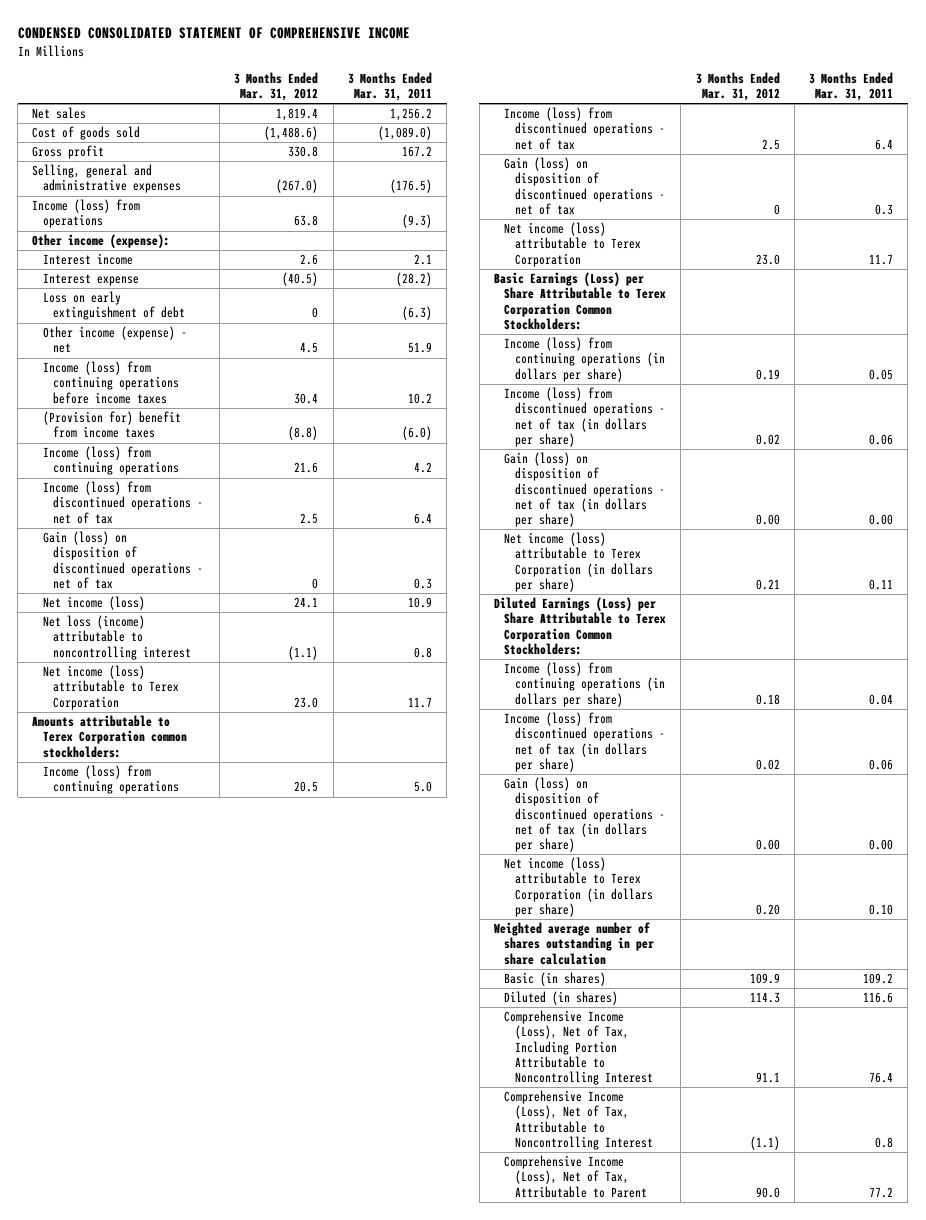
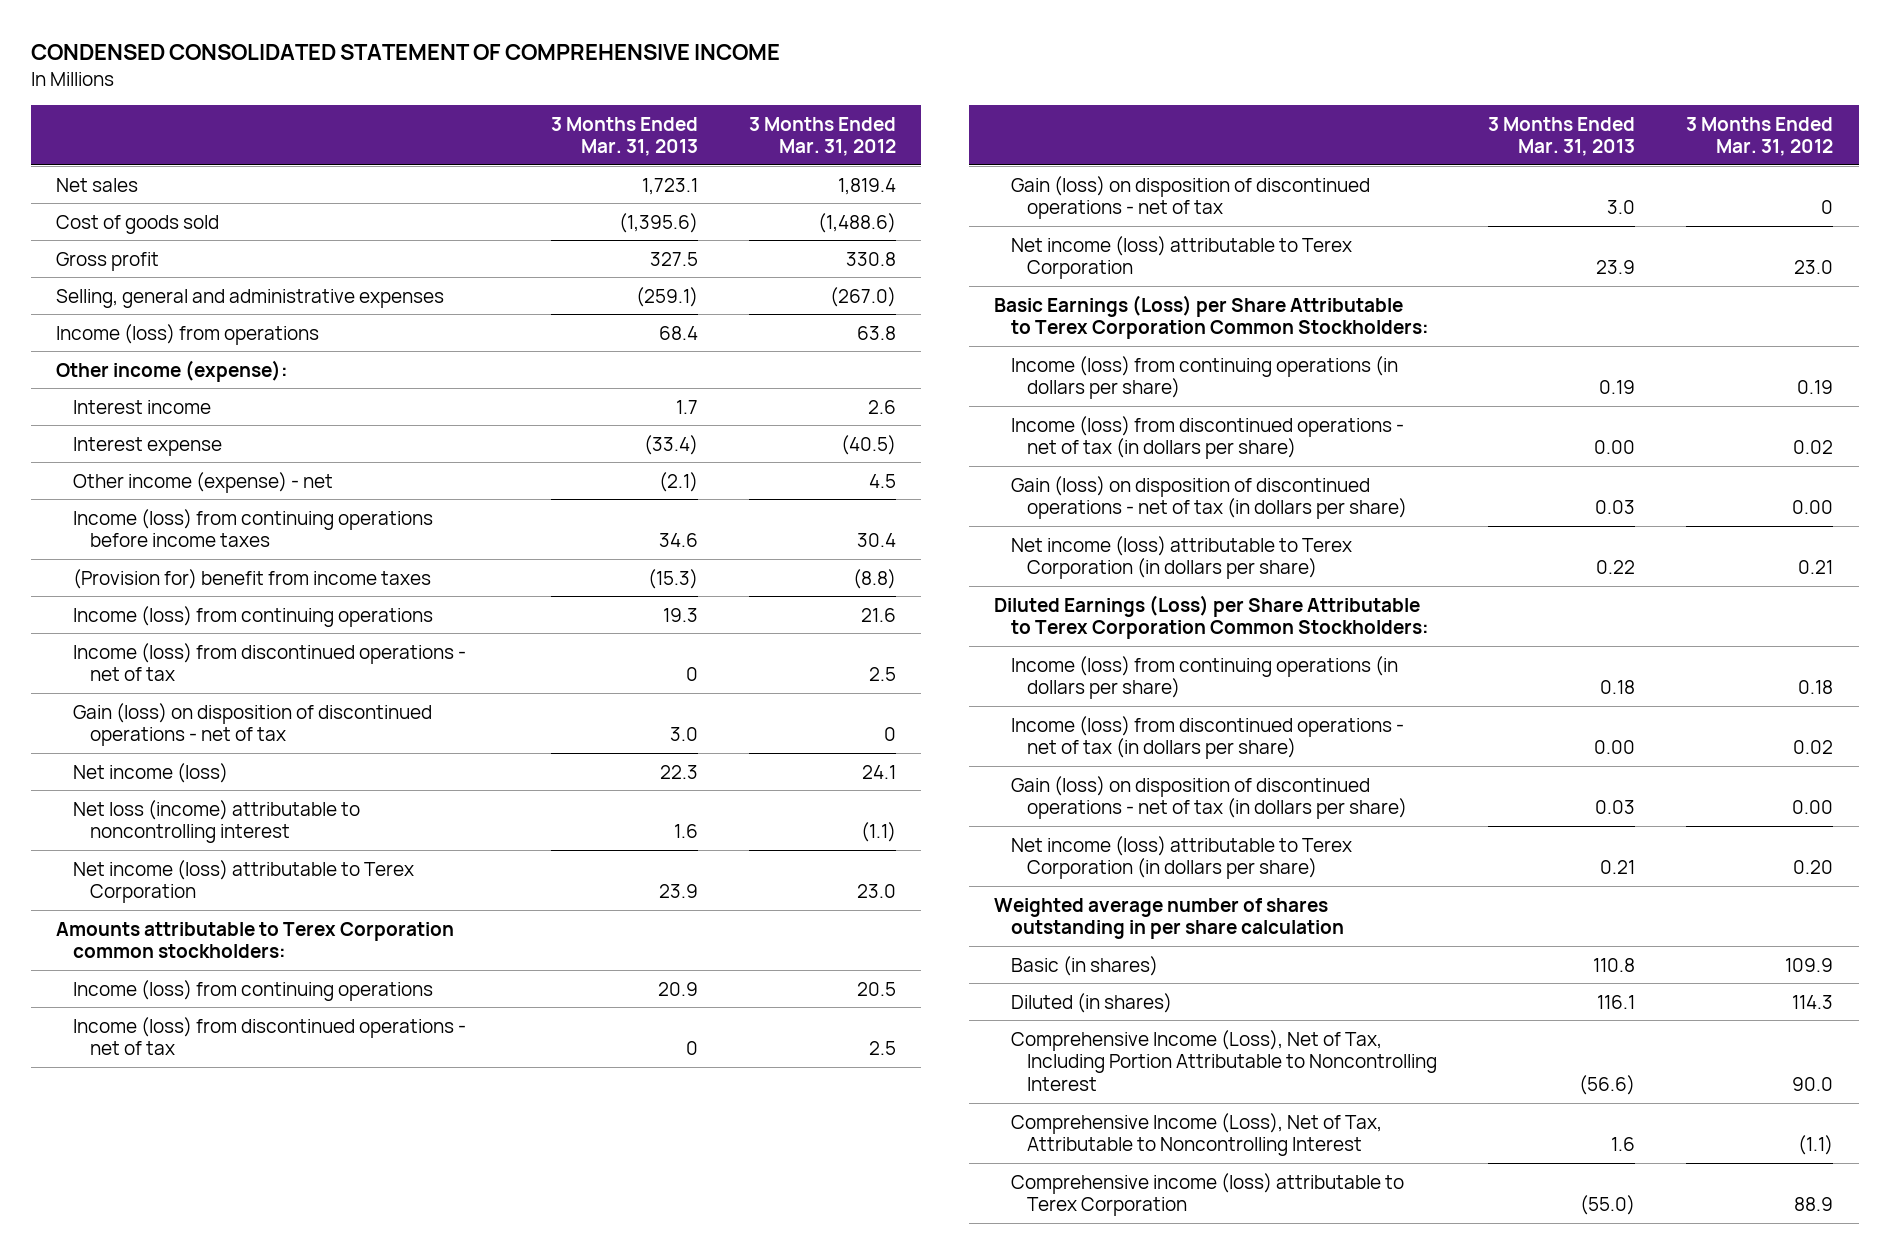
[347,71,432,101] 3 Months Ended Mar. 31, 2011 -> none
none -> [550,116,698,157] 3 Months Ended Mar. 31, 2013
[42,291,186,321] Loss on early extinguishment of debt -> none
[755,1072,780,1084] 91.1 -> [1792,1076,1834,1091] 90.0
[504,1155,647,1198] Comprehensive Income (Loss), Net of Tax, Attributable to Parent -> [1010,1172,1404,1217] Comprehensive income (loss) attributable to Terex Corporation
[755,1186,780,1198] 90.0 -> [1794,1197,1834,1212] 88.9

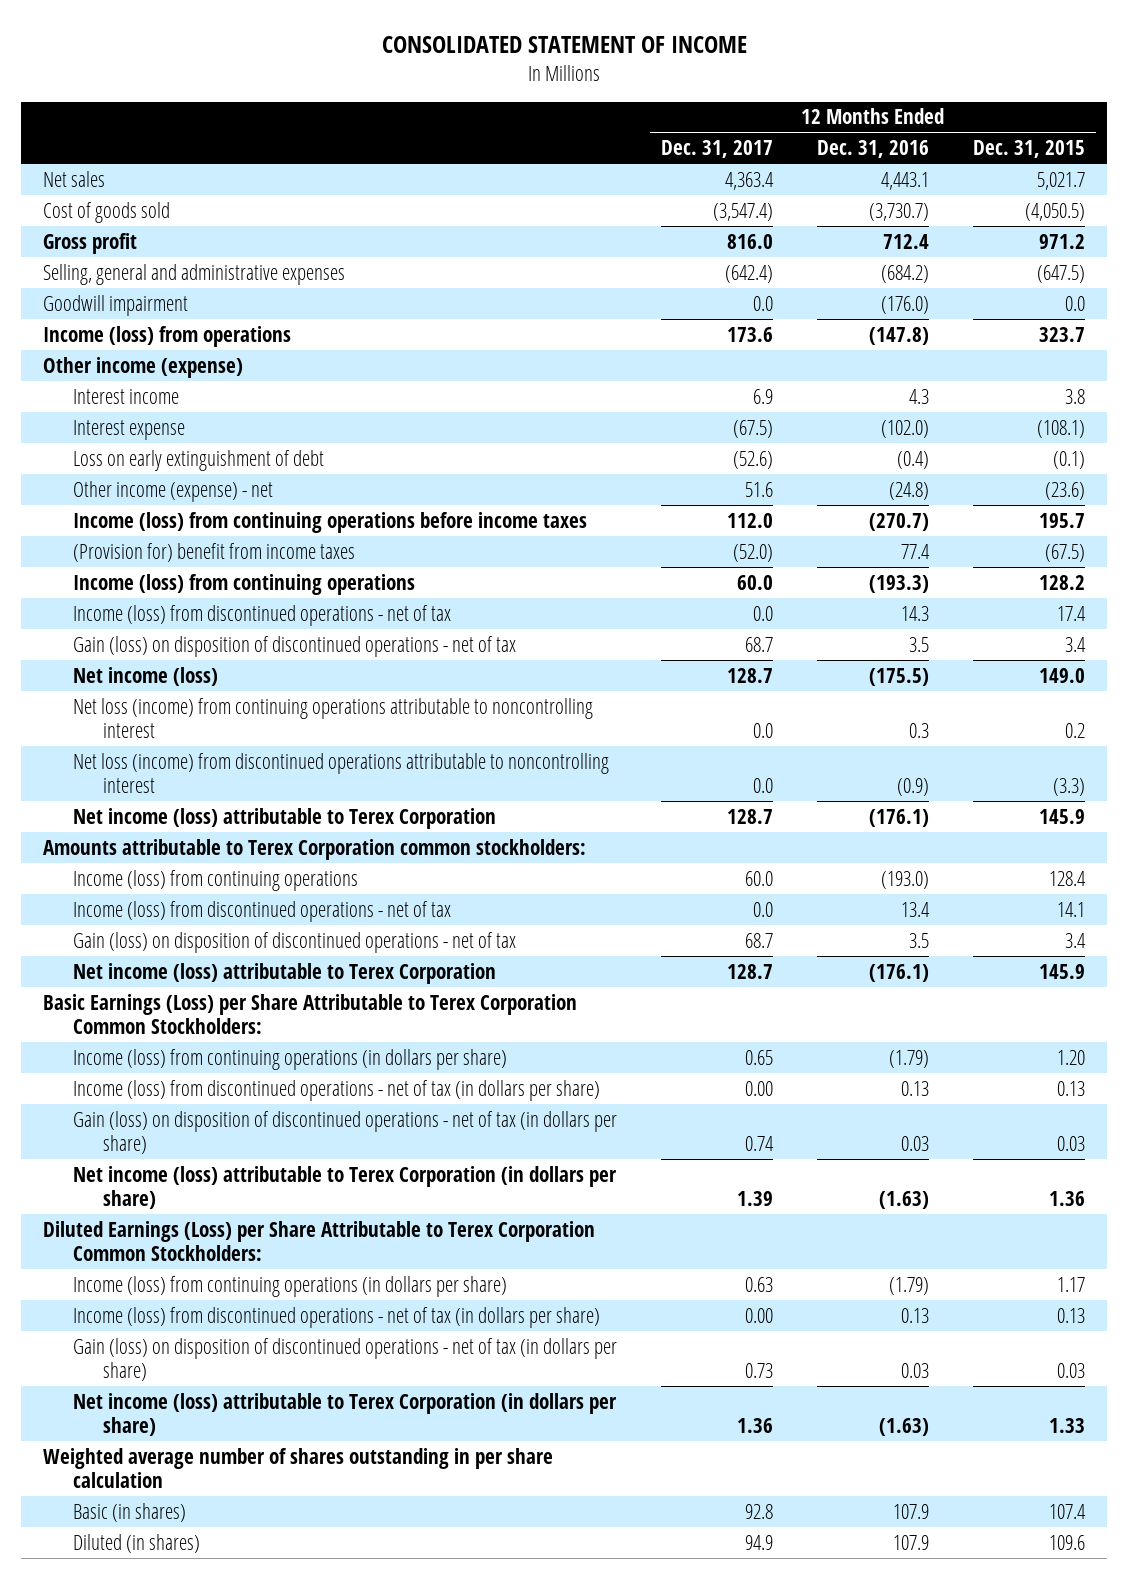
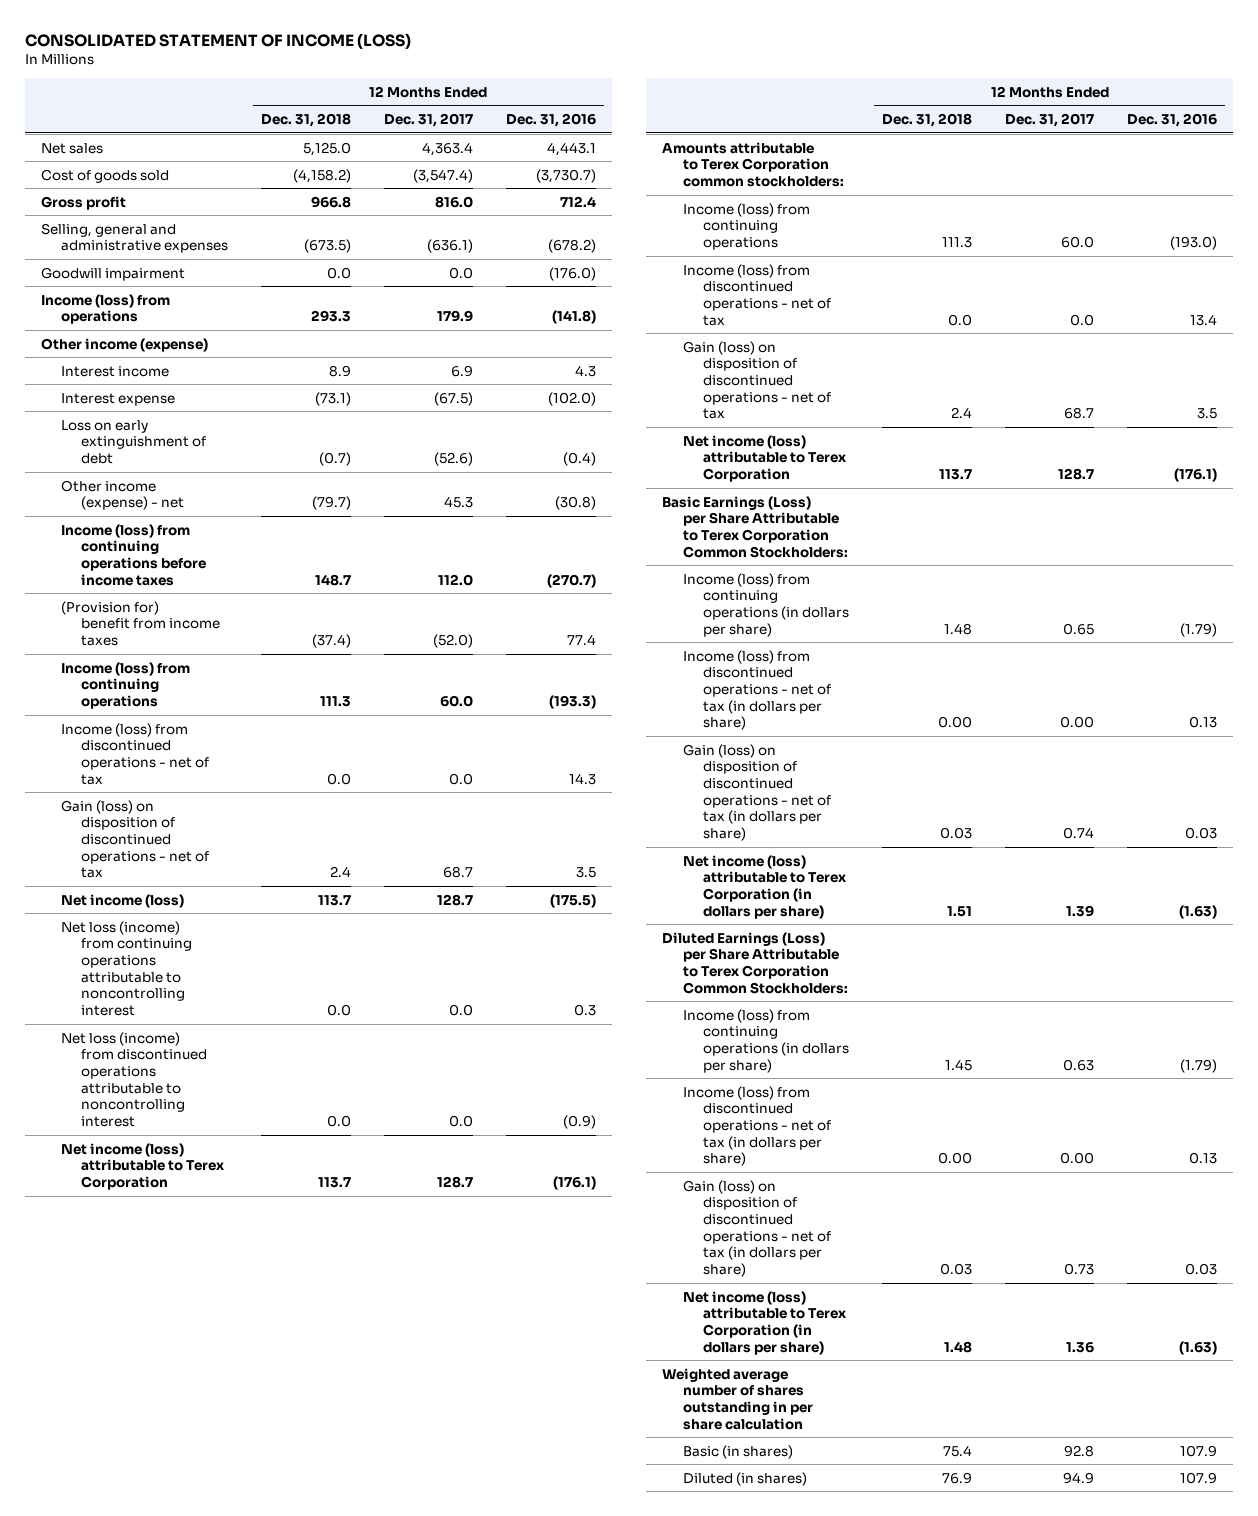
[382,36,748,54] CONSOLIDATED STATEMENT OF INCOME -> [24,32,411,49] CONSOLIDATED STATEMENT OF INCOME (LOSS)
[972,140,1085,159] Dec. 31, 2015 -> none
none -> [261,112,352,127] Dec. 31, 2018
[725,264,774,283] (642.4) -> [426,239,473,254] (636.1)
[880,264,929,283] (684.2) -> [547,239,596,254] (678.2)
[727,326,774,342] 173.6 -> [436,310,473,323] 179.9
[868,326,929,345] (147.8) -> [551,310,596,325] (141.8)
[745,481,774,497] 51.6 -> [443,496,473,509] 45.3
[888,481,929,500] (24.8) -> [554,496,596,511] (30.8)

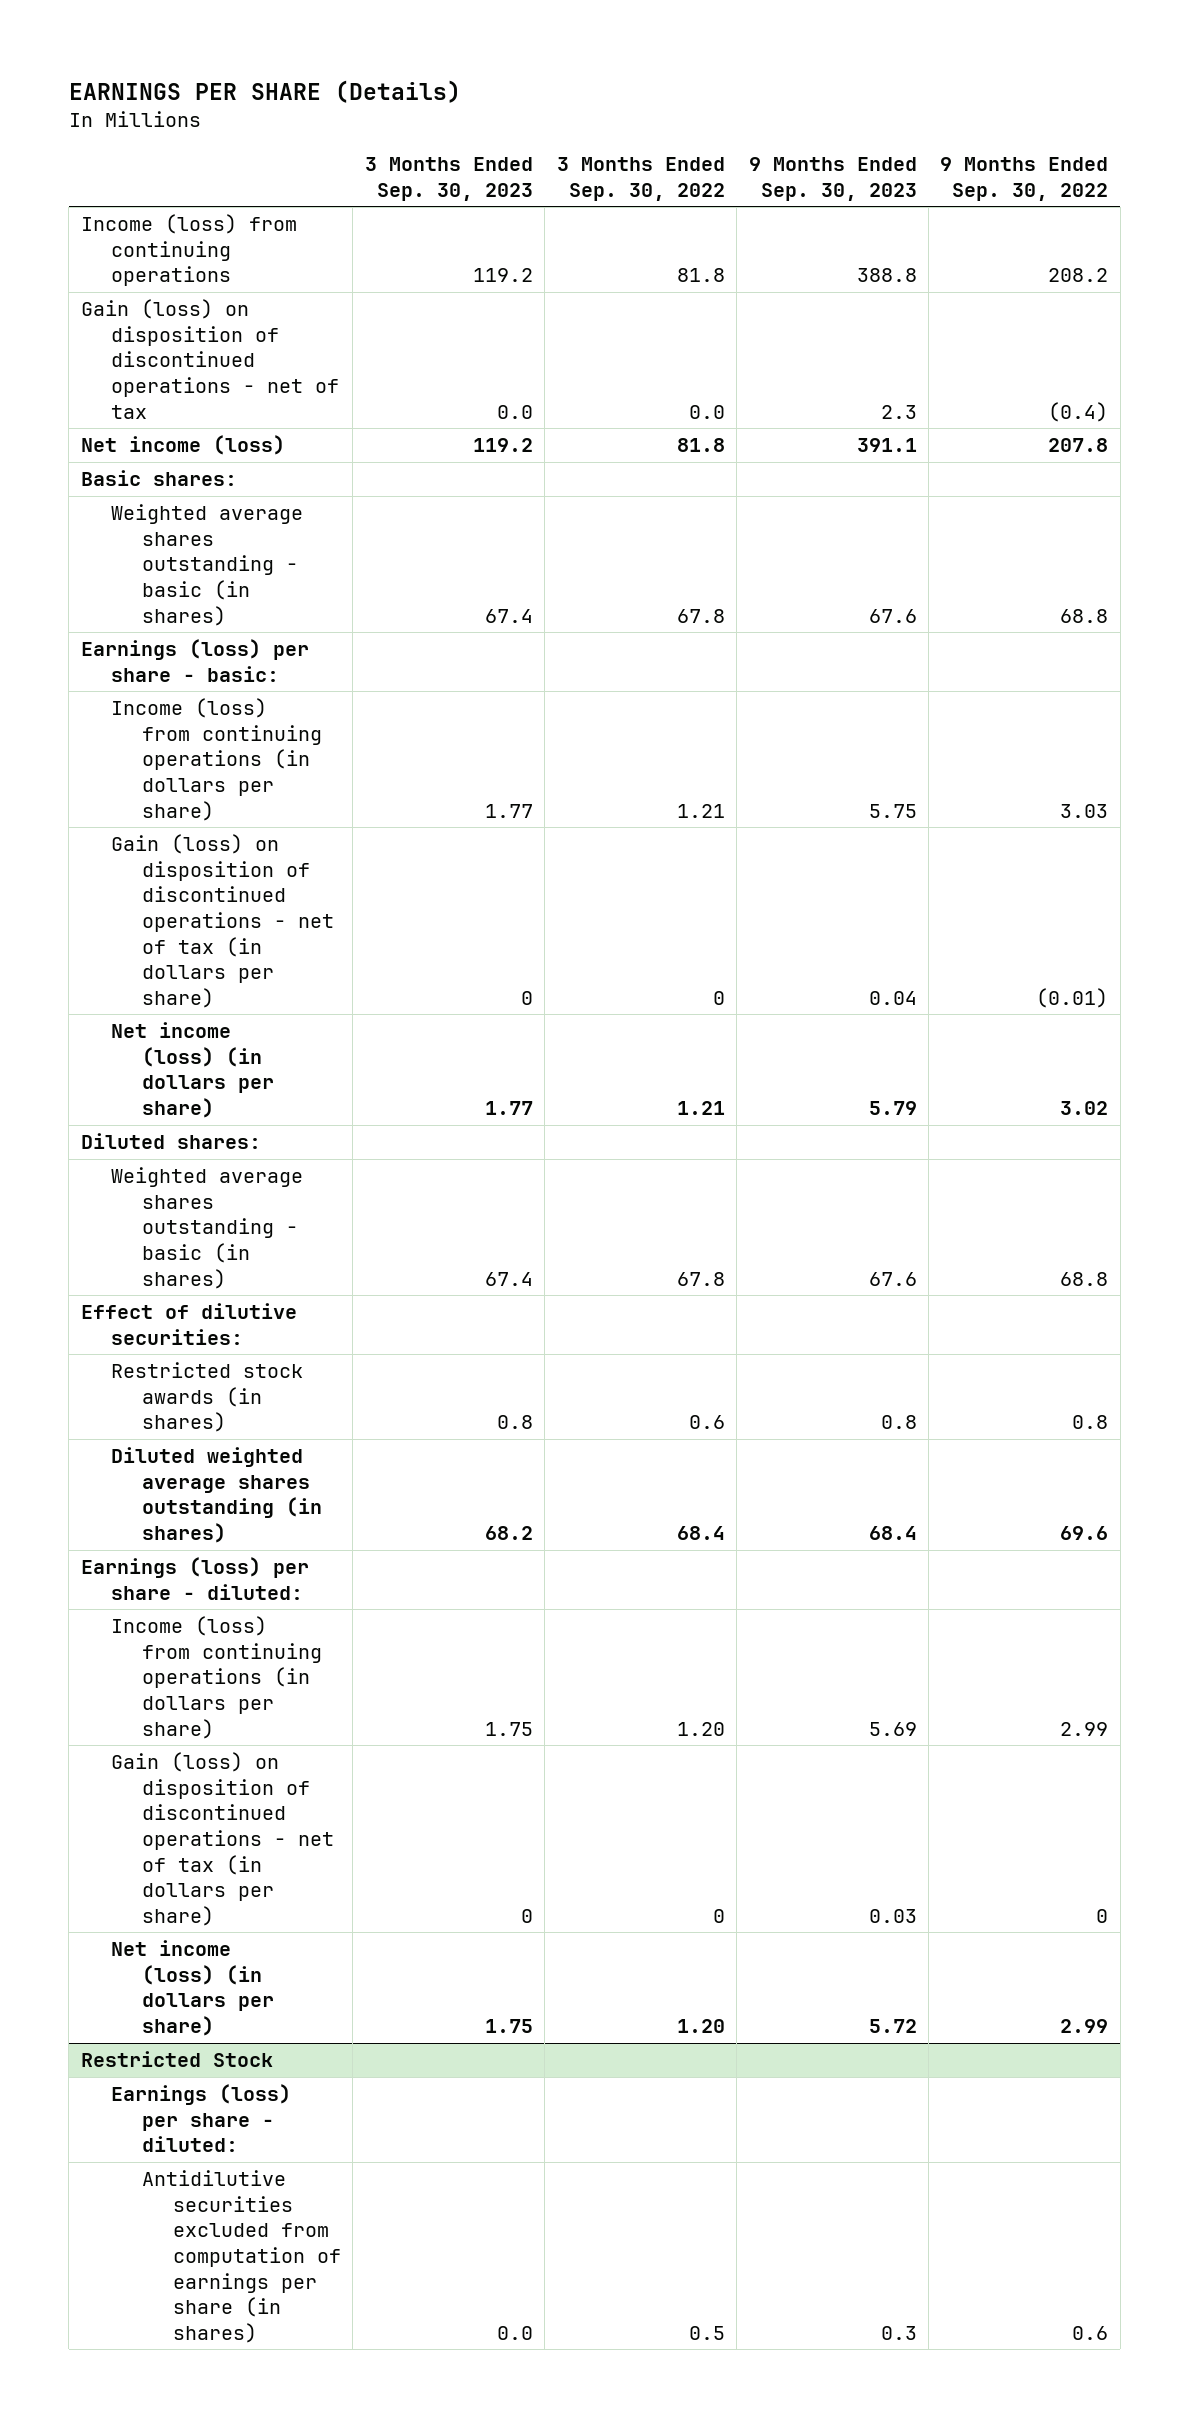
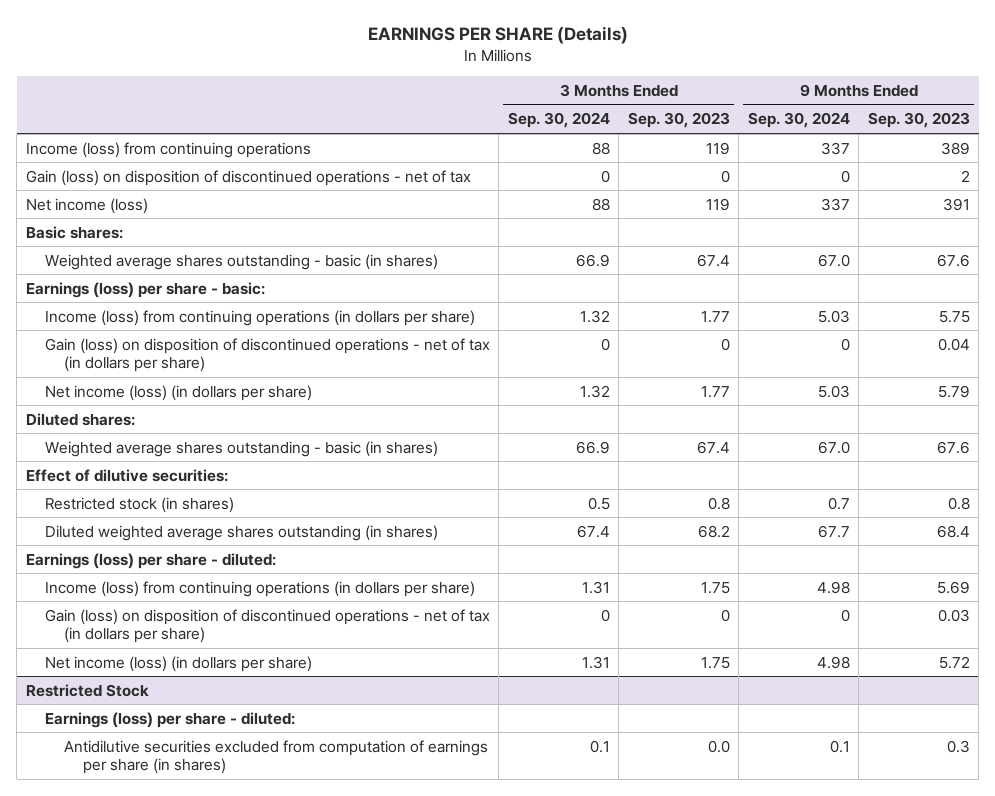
[556,157,725,201] 3 Months Ended Sep. 30, 2022 -> none
[940,157,1109,201] 9 Months Ended Sep. 30, 2022 -> none
none -> [507,112,610,129] Sep. 30, 2024
none -> [747,112,850,129] Sep. 30, 2024
[472,268,533,283] 119.2 -> [705,141,730,155] 119
[856,268,917,283] 388.8 -> [940,141,970,155] 389
[496,404,533,419] 0.0 -> [720,169,730,183] 0
[880,404,917,419] 2.3 -> [960,169,970,182] 2
[472,438,533,453] 119.2 -> [705,197,730,211] 119
[856,438,917,453] 391.1 -> [942,197,970,211] 391
[111,1362,304,1433] Restricted stock awards (in shares) -> [44,496,234,513] Restricted stock (in shares)

